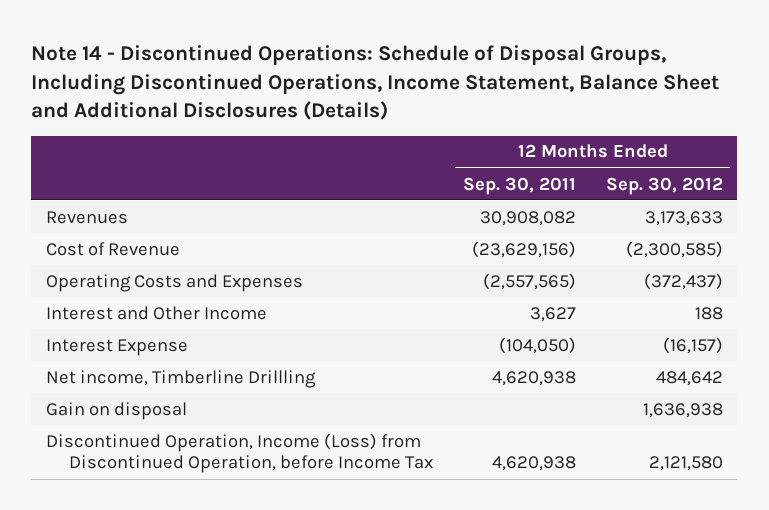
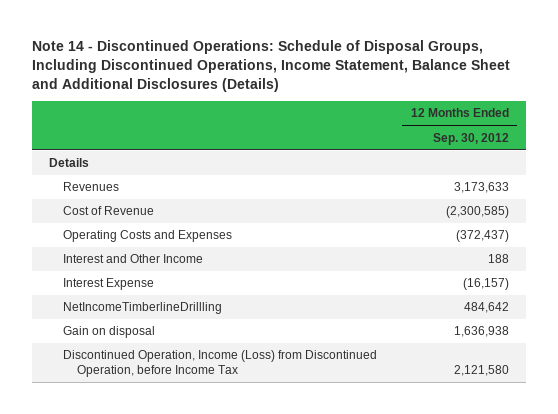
[462,176,576,195] Sep. 30, 2011 -> none
none -> [48,158,89,168] Details
[46,369,317,388] Net income, Timberline Drillling -> [62,302,222,315] NetIncomeTimberlineDrillling

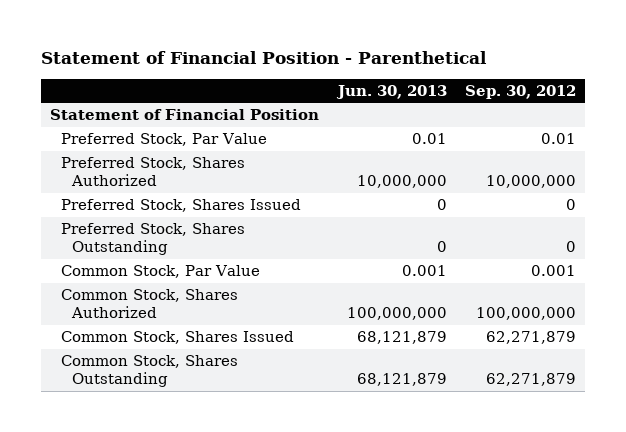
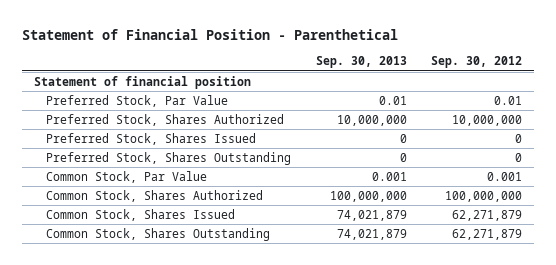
[335,84,447,99] Jun. 30, 2013 -> none
none -> [315,56,407,69] Sep. 30, 2013
[50,109,320,121] Statement of Financial Position -> [34,75,252,89] Statement of financial position

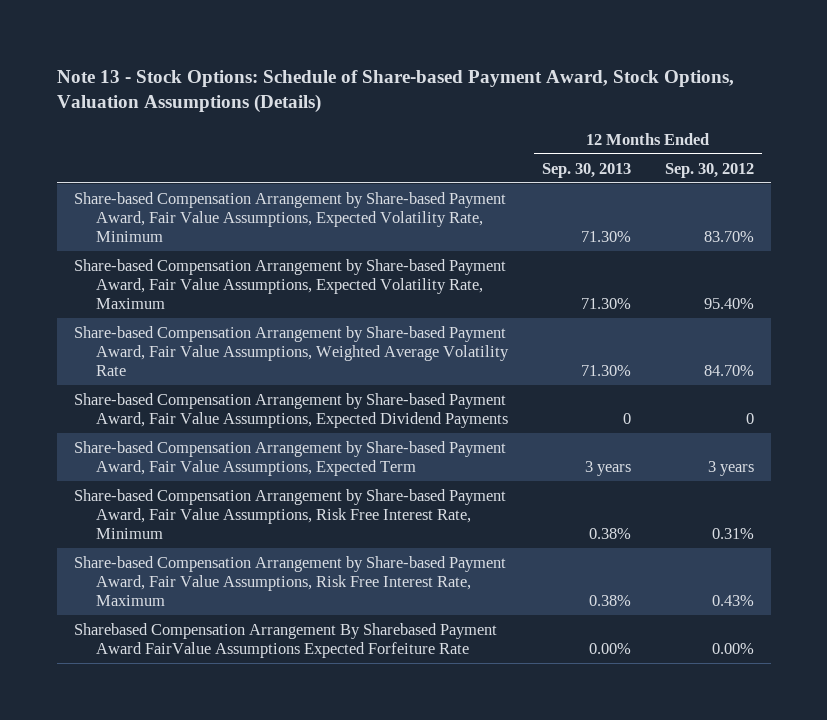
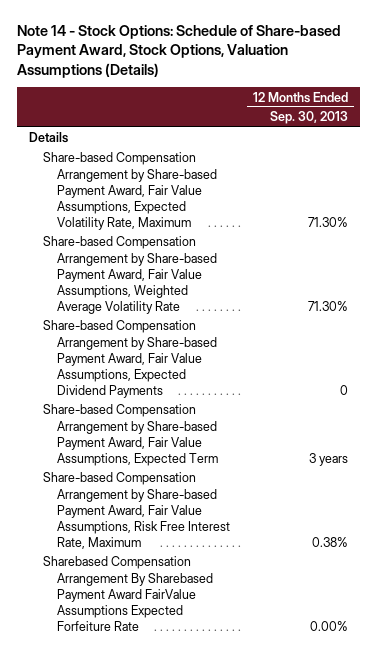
[56,69,734,114] Note 13 - Stock Options: Schedule of Share-based Payment Award, Stock Options, Valuation Assumptions (Details) -> [16,25,341,78] Note 14 - Stock Options: Schedule of Share-based Payment Award, Stock Options, Valuation Assumptions (Details)
[664,162,754,178] Sep. 30, 2012 -> none
[73,191,506,243] Share-based Compensation Arrangement by Share-based Payment Award, Fair Value Assumptions, Expected Volatility Rate, Minimum -> none
none -> [28,132,68,144] Details
[73,488,506,540] Share-based Compensation Arrangement by Share-based Payment Award, Fair Value Assumptions, Risk Free Interest Rate, Minimum -> none

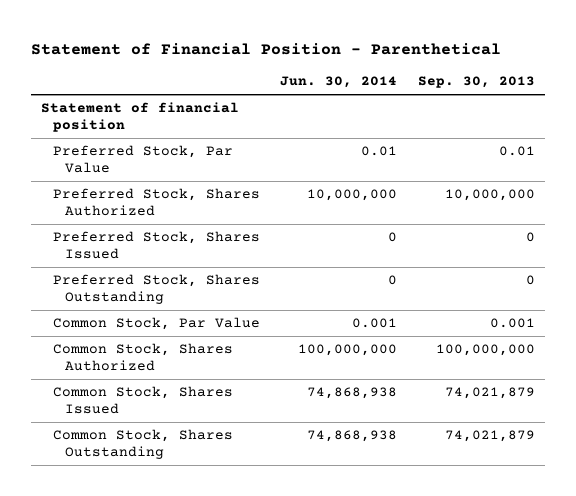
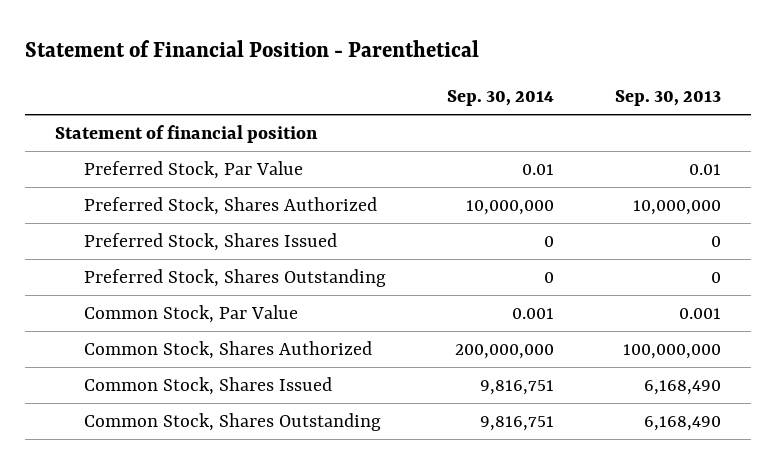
[280,76,398,89] Jun. 30, 2014 -> none
none -> [447,90,555,107] Sep. 30, 2014
[444,387,535,400] 74,021,879 -> [643,380,721,396] 6,168,490
[444,430,535,443] 74,021,879 -> [643,416,721,432] 6,168,490

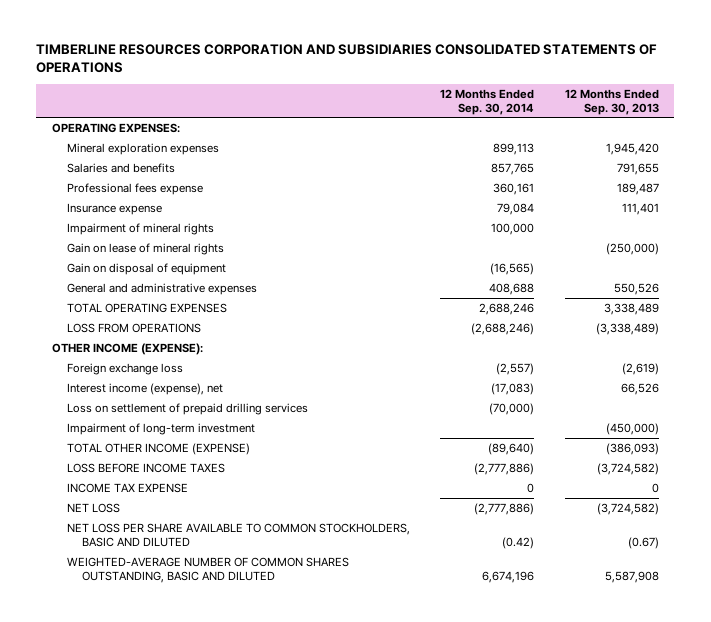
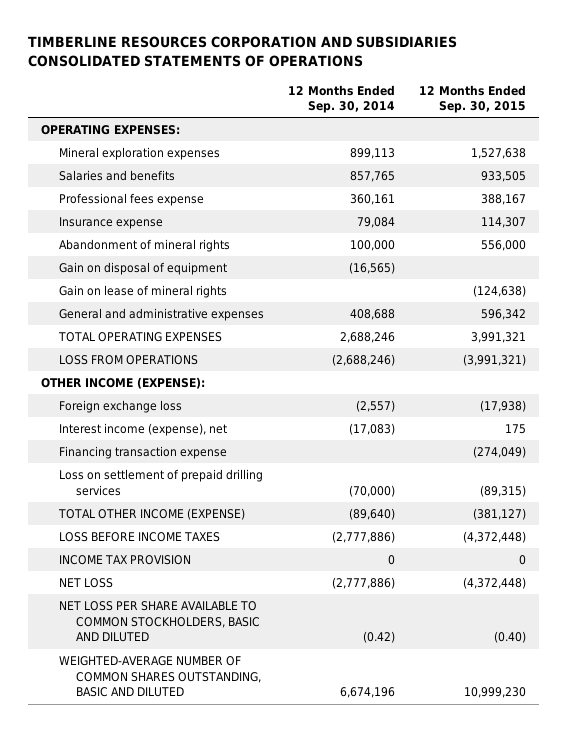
[565,88,660,115] 12 Months Ended Sep. 30, 2013 -> none
none -> [419,84,527,114] 12 Months Ended Sep. 30, 2015
[66,223,214,236] Impairment of mineral rights -> [58,239,230,253] Abandonment of mineral rights
[66,243,224,256] Gain on lease of mineral rights -> [58,285,227,299] Gain on lease of mineral rights
none -> [58,446,227,460] Financing transaction expense
[66,423,255,436] Impairment of long-term investment -> none
[66,483,188,494] INCOME TAX EXPENSE -> [58,555,191,566] INCOME TAX PROVISION

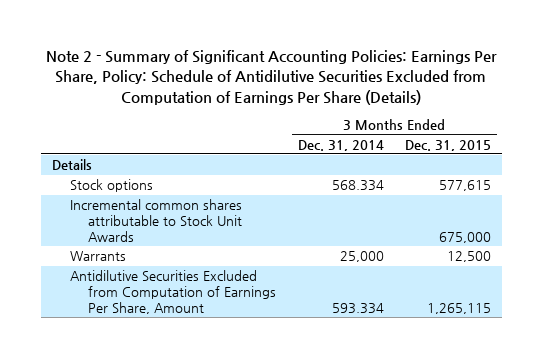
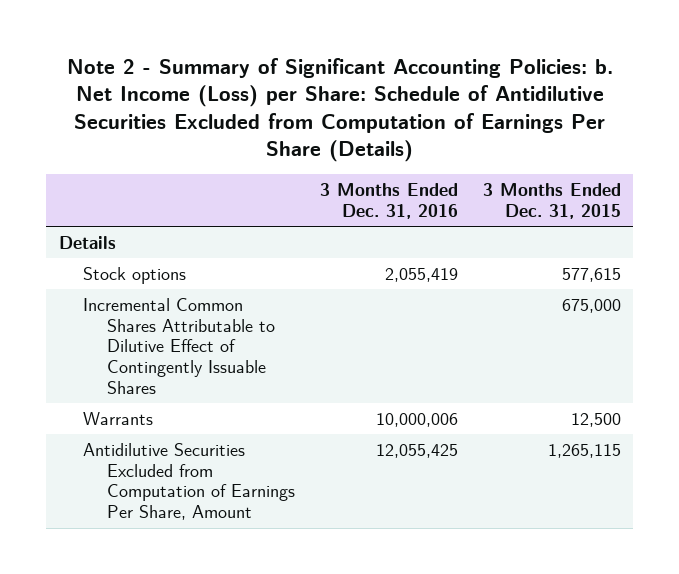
[46,50,498,105] Note 2 - Summary of Significant Accounting Policies: Earnings Per Share, Policy: Schedule of Antidilutive Securities Excluded from Computation of Earnings Per Share (Details) -> [66,57,613,163] Note 2 - Summary of Significant Accounting Policies: b. Net Income (Loss) per Share: Schedule of Antidilutive Securities Excluded from Computation of Earnings Per Share (Details)
[297,139,384,151] Dec. 31, 2014 -> none
none -> [319,183,458,219] 3 Months Ended Dec. 31, 2016
[70,199,243,242] Incremental common shares attributable to Stock Unit Awards -> [83,297,276,394] Incremental Common Shares Attributable to Dilutive Effect of Contingently Issuable Shares

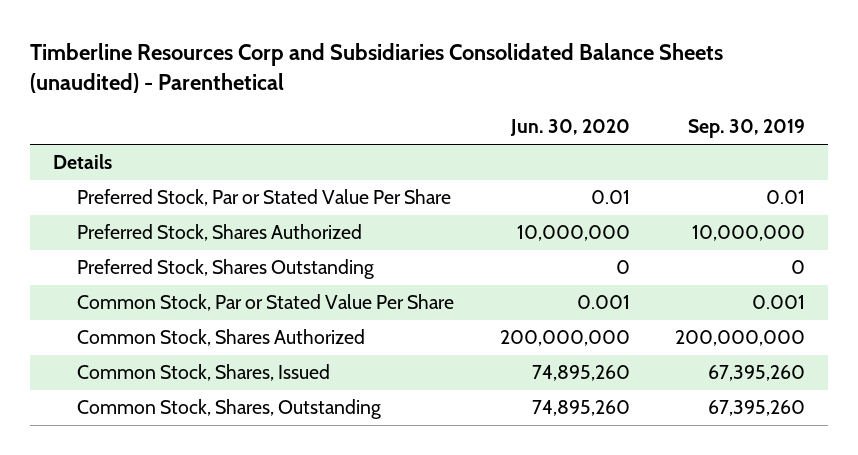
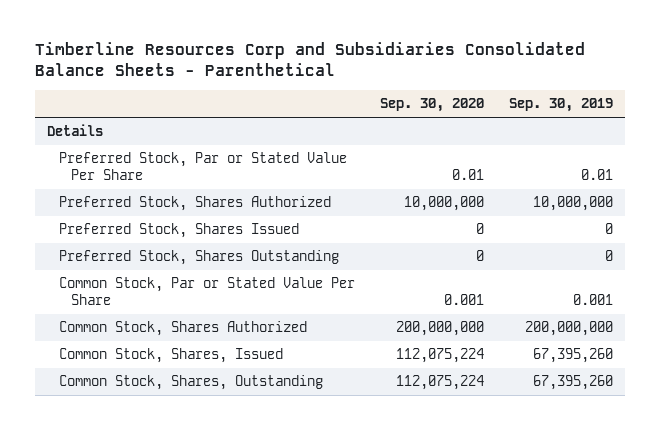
[30,43,724,94] Timberline Resources Corp and Subsidiaries Consolidated Balance Sheets (unaudited) - Parenthetical -> [34,42,585,77] Timberline Resources Corp and Subsidiaries Consolidated Balance Sheets - Parenthetical
[509,119,630,137] Jun. 30, 2020 -> none
none -> [379,98,484,113] Sep. 30, 2020
none -> [59,223,300,239] Preferred Stock, Shares Issued

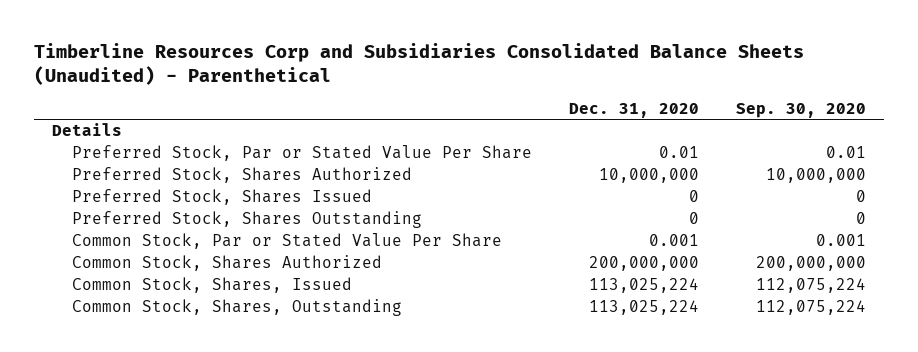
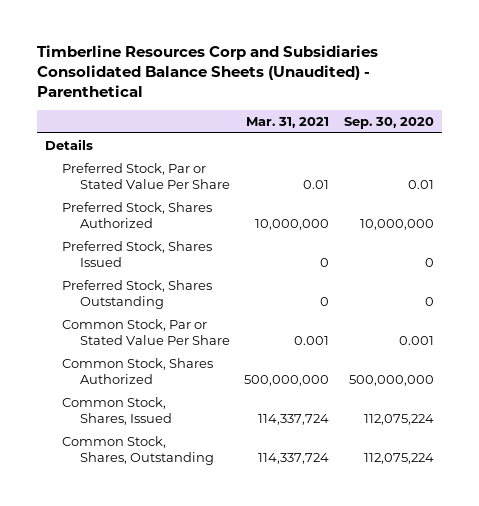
[568,102,699,118] Dec. 31, 2020 -> none
none -> [246,116,330,128] Mar. 31, 2021
[755,256,866,272] 200,000,000 -> [349,374,435,386] 500,000,000

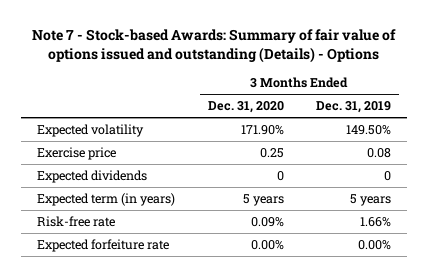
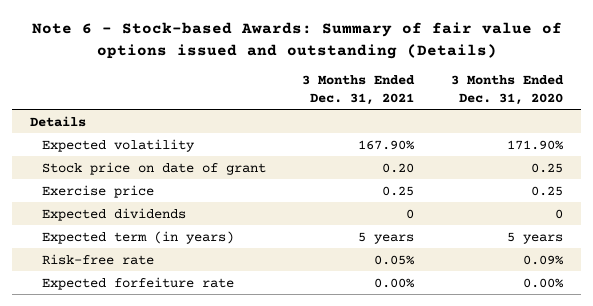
[32,29,397,64] Note 7 - Stock-based Awards: Summary of fair value of options issued and outstanding (Details) - Options -> [31,22,562,59] Note 6 - Stock-based Awards: Summary of fair value of options issued and outstanding (Details)
[316,101,392,114] Dec. 31, 2019 -> none
none -> [302,75,416,105] 3 Months Ended Dec. 31, 2021
none -> [30,115,87,127] Details
none -> [41,161,266,175] Stock price on date of grant

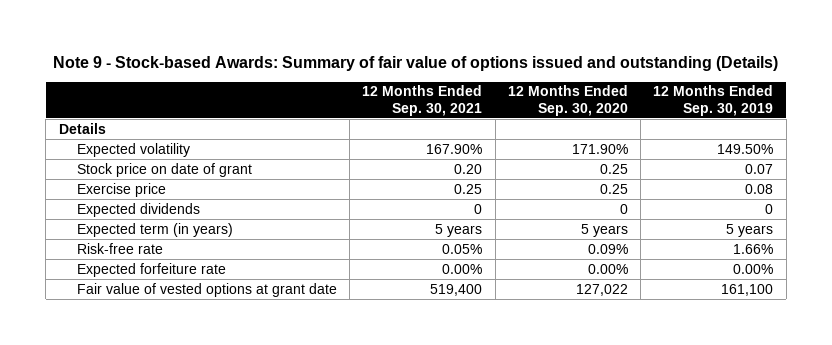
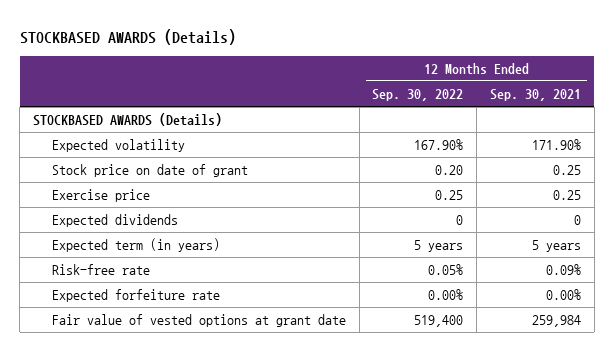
[52,55,778,71] Note 9 - Stock-based Awards: Summary of fair value of options issued and outstanding (Details) -> [19,28,236,45] STOCKBASED AWARDS (Details)
[507,85,628,116] 12 Months Ended Sep. 30, 2020 -> none
[653,85,774,116] 12 Months Ended Sep. 30, 2019 -> none
none -> [372,88,464,101] Sep. 30, 2022
[58,122,106,134] Details -> none
none -> [33,113,223,127] STOCKBASED AWARDS (Details)
[426,143,483,154] 167.90% -> [531,139,581,151] 171.90%
[454,163,483,174] 0.20 -> [552,165,581,176] 0.25
[442,243,483,254] 0.05% -> [545,264,581,276] 0.09%
[430,283,483,296] 519,400 -> [531,315,581,328] 259,984

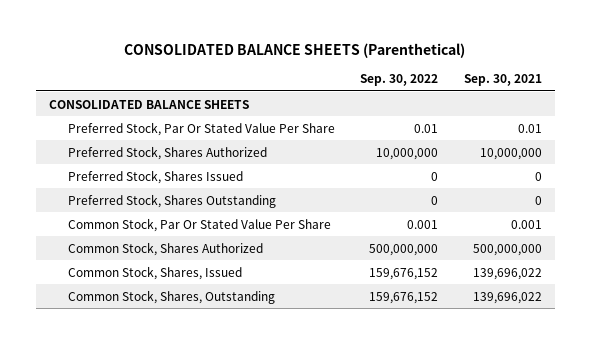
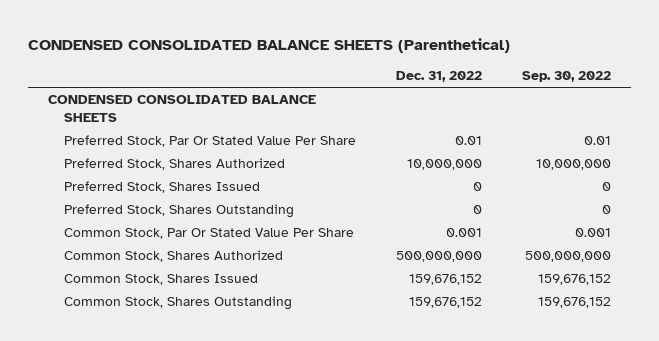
[124,42,466,58] CONSOLIDATED BALANCE SHEETS (Parenthetical) -> [28,38,511,54] CONDENSED CONSOLIDATED BALANCE SHEETS (Parenthetical)
[464,74,543,87] Sep. 30, 2021 -> none
none -> [395,71,482,83] Dec. 31, 2022
[48,99,249,109] CONSOLIDATED BALANCE SHEETS -> [48,95,317,123] CONDENSED CONSOLIDATED BALANCE SHEETS
[67,265,242,280] Common Stock, Shares, Issued -> [63,274,258,286] Common Stock, Shares Issued
[67,289,275,304] Common Stock, Shares, Outstanding -> [63,296,292,311] Common Stock, Shares Outstanding

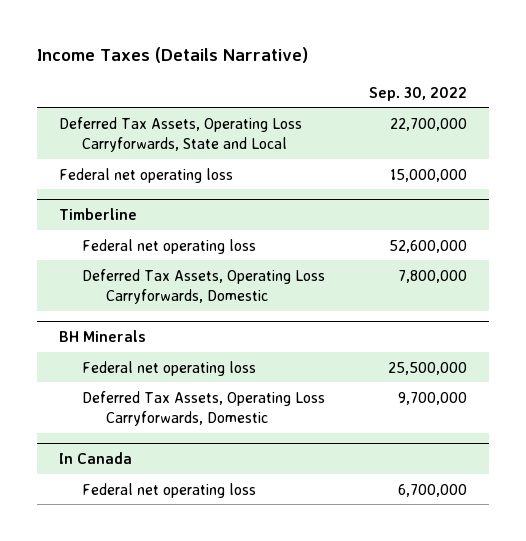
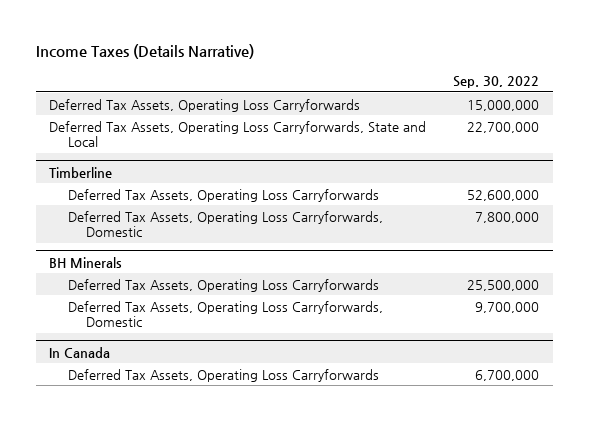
none -> [49,98,361,112] Deferred Tax Assets, Operating Loss Carryforwards
[58,167,233,183] Federal net operating loss -> none
[82,238,257,254] Federal net operating loss -> [67,188,379,202] Deferred Tax Assets, Operating Loss Carryforwards
[82,360,257,376] Federal net operating loss -> [67,278,379,292] Deferred Tax Assets, Operating Loss Carryforwards
[82,482,257,498] Federal net operating loss -> [67,368,379,382] Deferred Tax Assets, Operating Loss Carryforwards

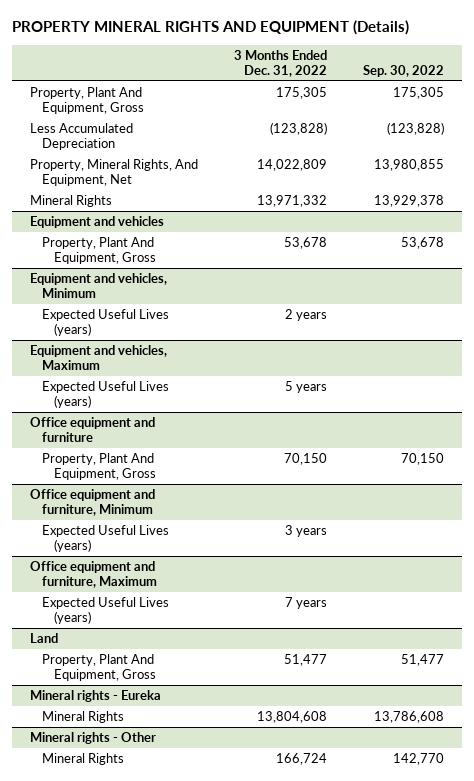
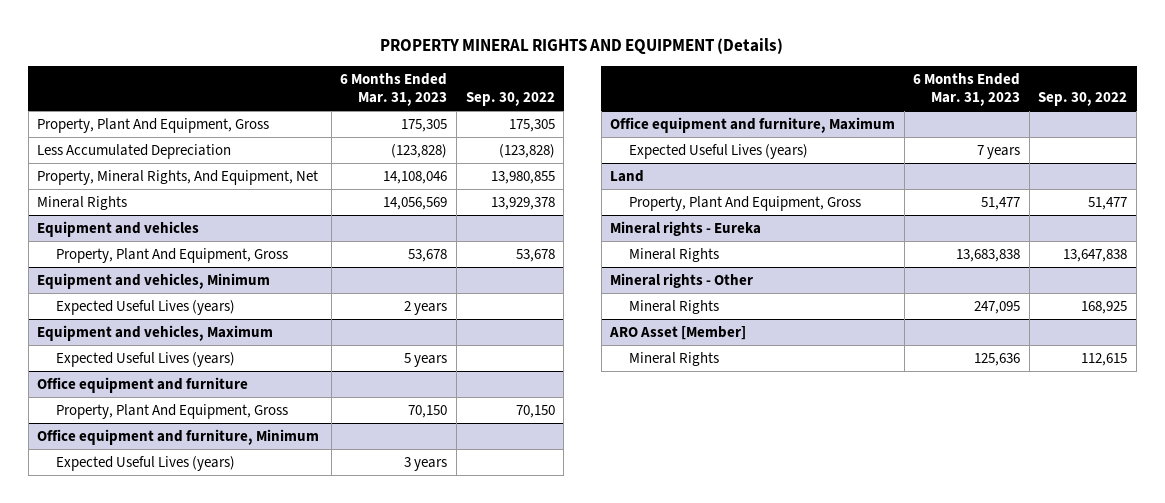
[234,50,328,77] 3 Months Ended Dec. 31, 2022 -> none
none -> [340,73,448,107] 6 Months Ended Mar. 31, 2023
[374,711,445,724] 13,786,608 -> [1063,248,1128,262] 13,647,838
[393,753,445,766] 142,770 -> [1081,300,1128,314] 168,925
none -> [609,325,747,340] ARO Asset [Member]
none -> [629,351,720,366] Mineral Rights

